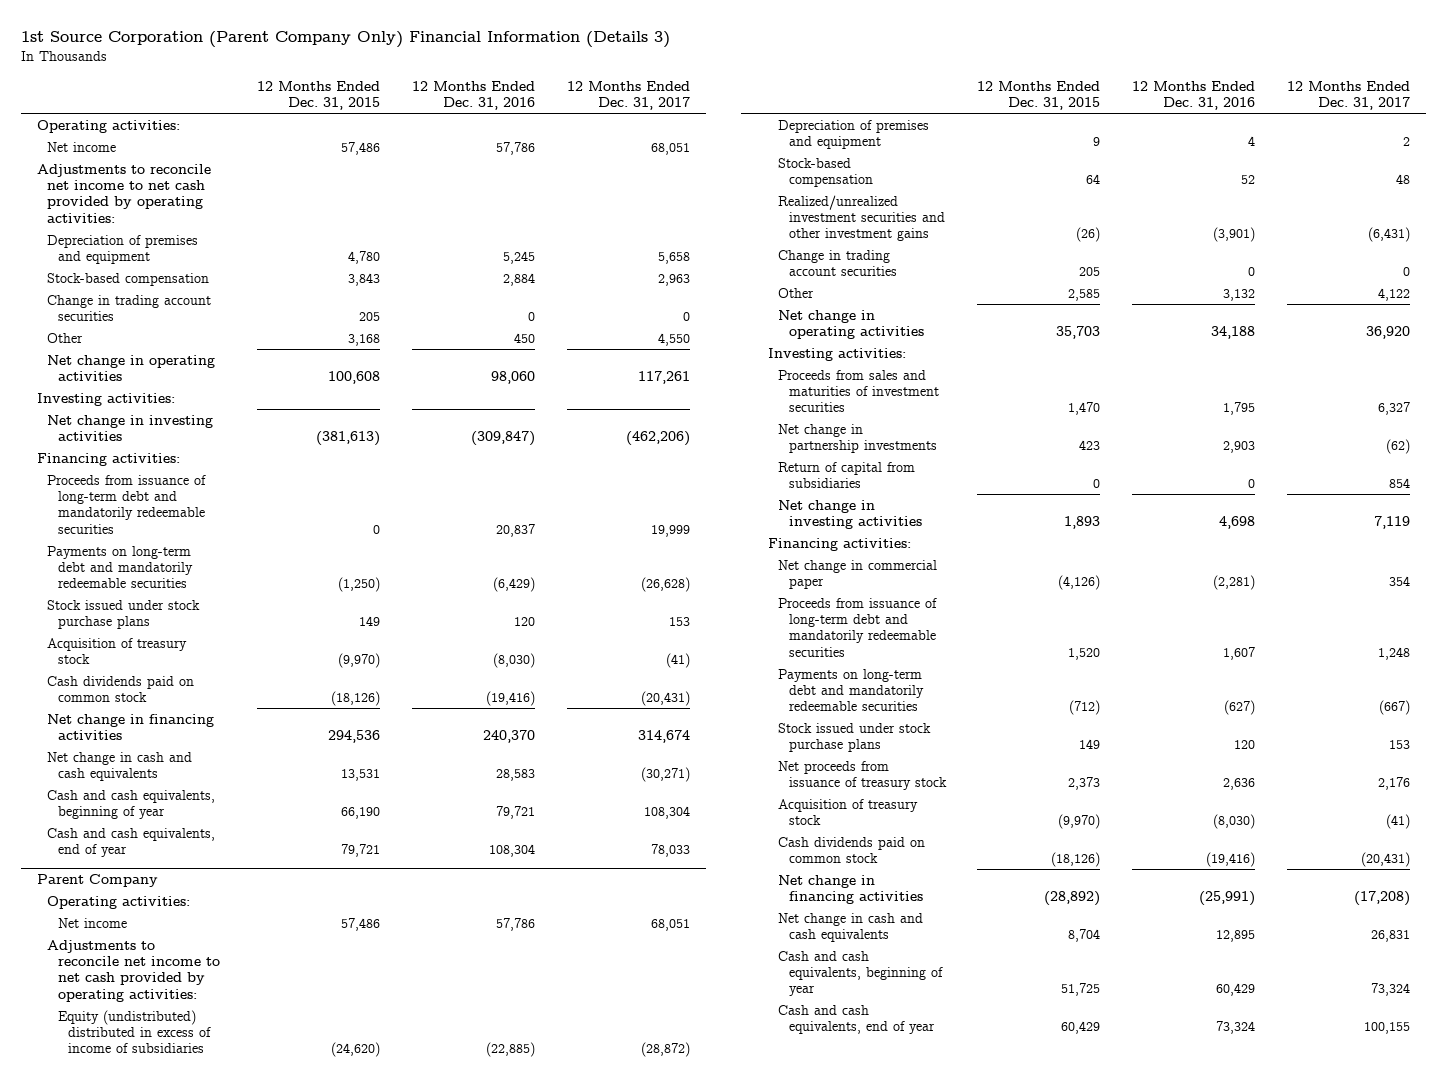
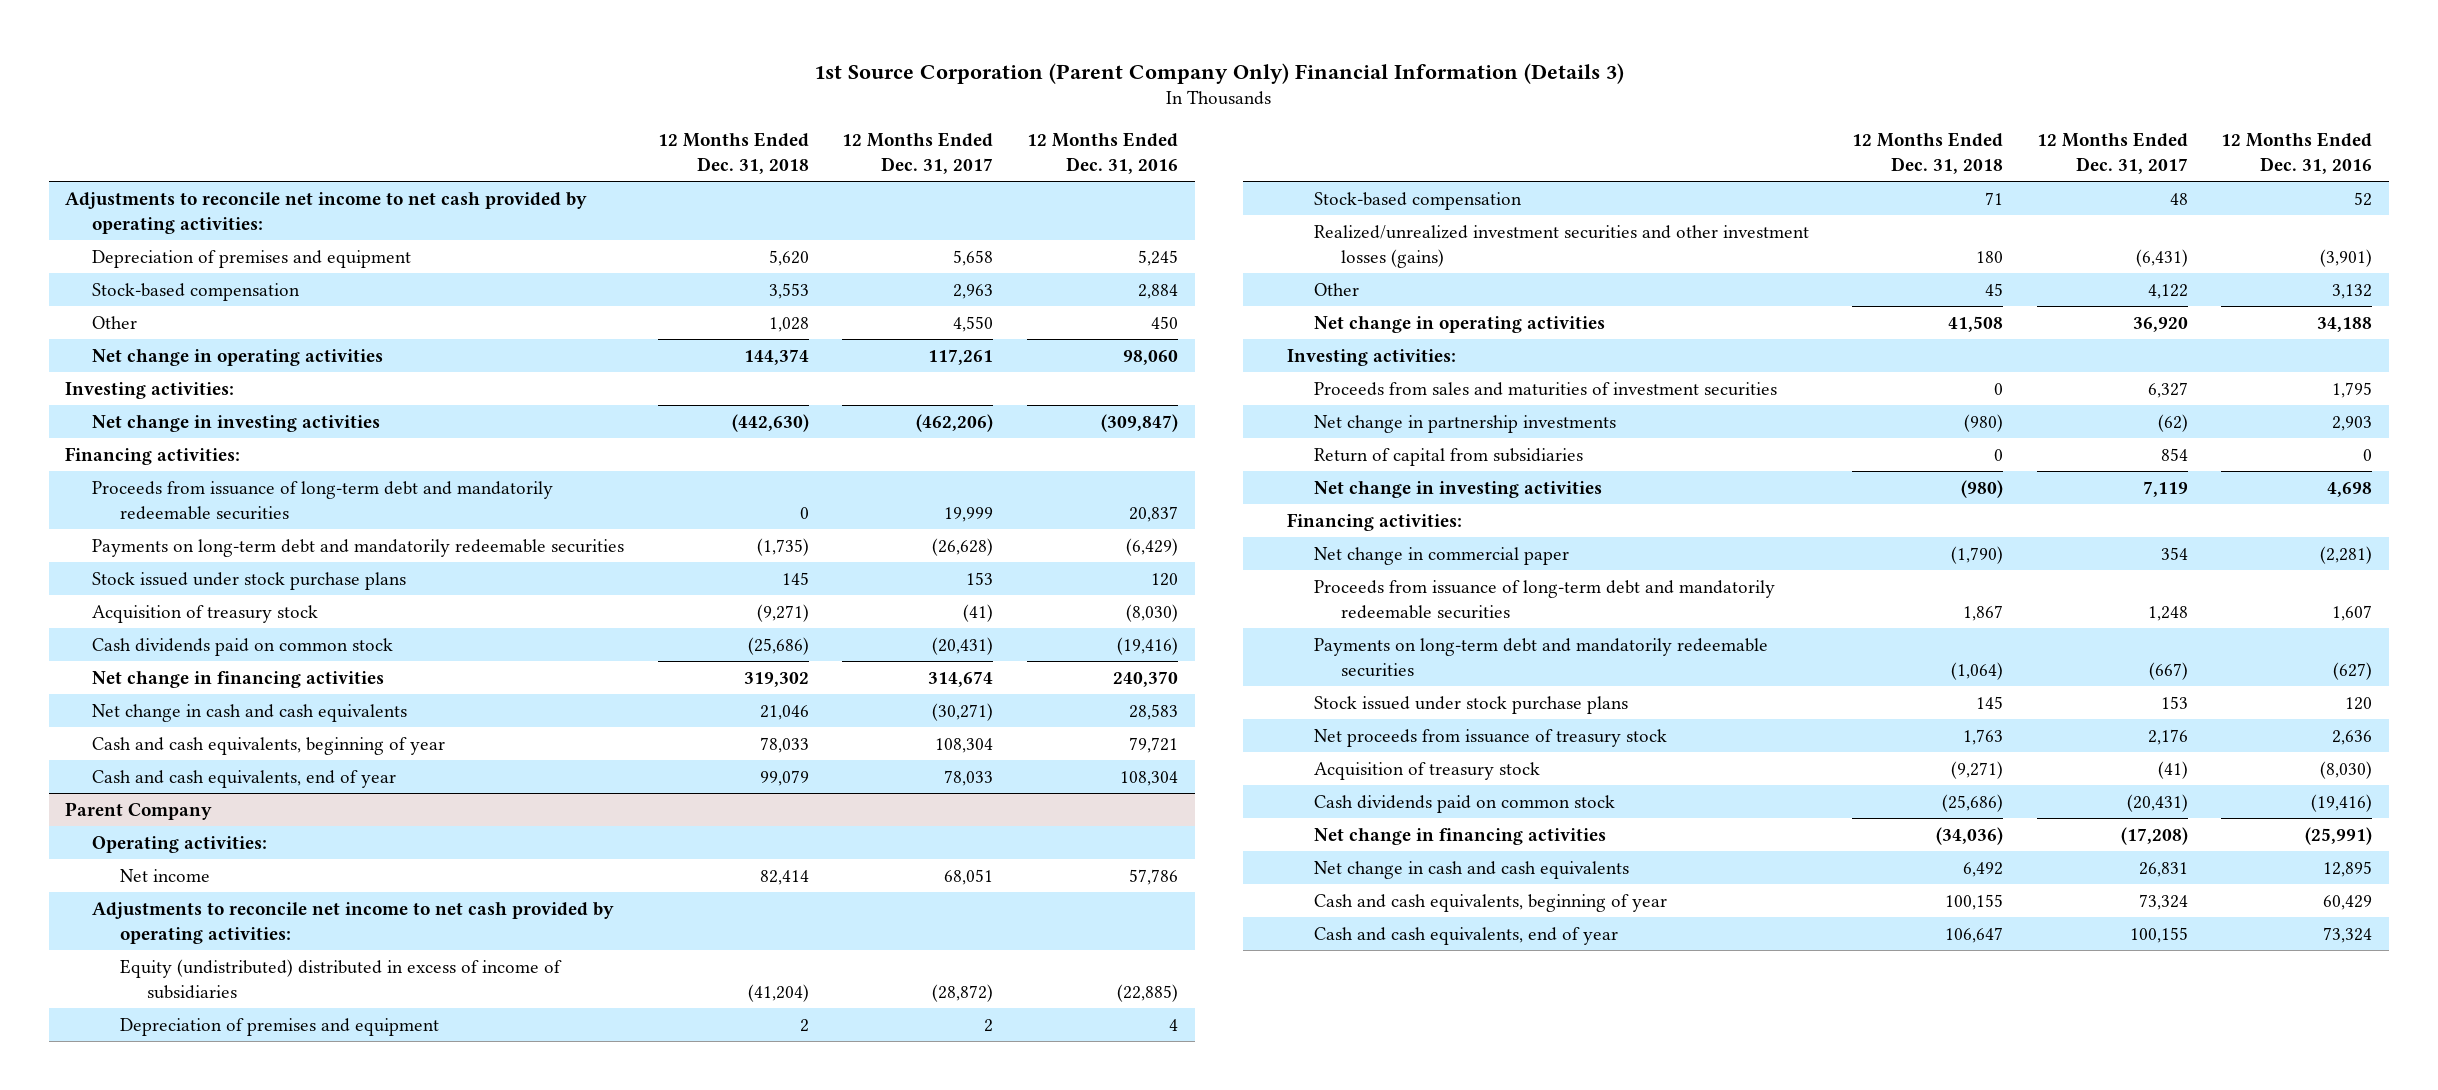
[257,81,381,111] 12 Months Ended Dec. 31, 2015 -> none
none -> [657,132,809,175] 12 Months Ended Dec. 31, 2018
[36,119,180,133] Operating activities: -> none
[47,141,117,152] Net income -> none
[47,294,212,322] Change in trading account securities -> none
[778,249,897,277] Change in trading account securities -> none
[778,194,945,242] Realized/unrealized investment securities and other investment gains -> [1313,224,1809,268] Realized/unrealized investment securities and other investment losses (gains)

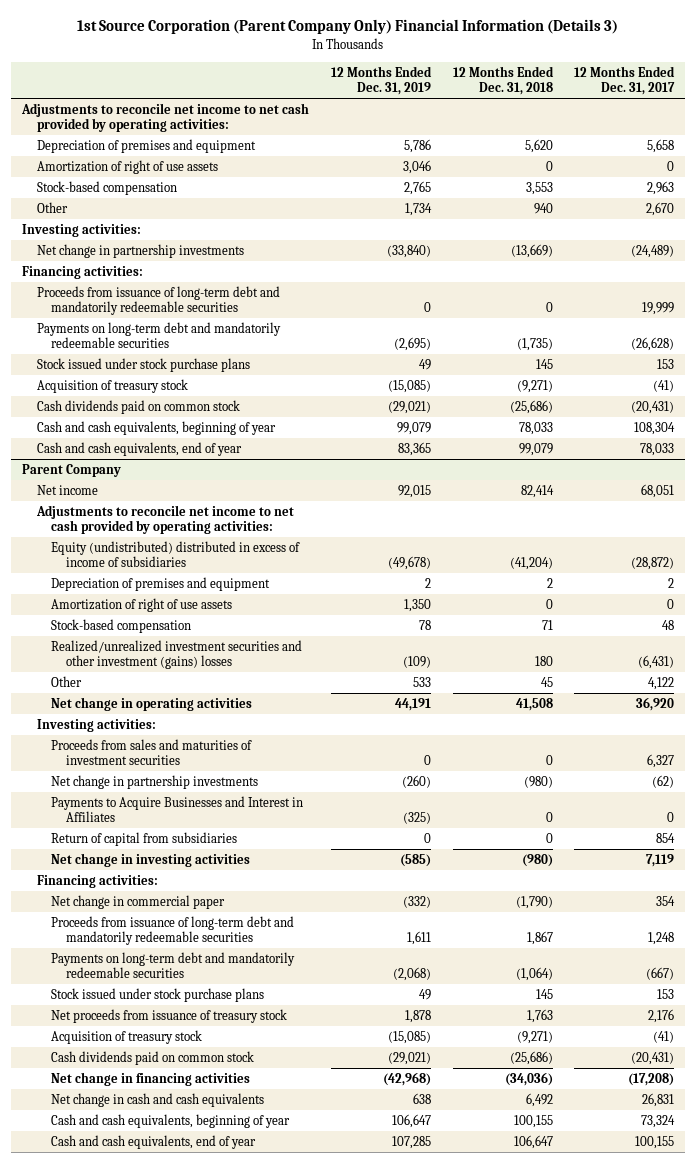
[1026,132,1178,175] 12 Months Ended Dec. 31, 2016 -> none
none -> [330,66,432,96] 12 Months Ended Dec. 31, 2019
none -> [36,159,218,174] Amortization of right of use assets
[92,348,384,366] Net change in operating activities -> none
[768,316,809,332] 1,028 -> [533,202,553,214] 940
[953,315,994,332] 4,550 -> [646,201,675,216] 2,670
[92,414,381,432] Net change in investing activities -> none
none -> [36,243,244,258] Net change in partnership investments
[92,670,385,688] Net change in financing activities -> none
[92,703,408,722] Net change in cash and cash equivalents -> none
[92,835,268,853] Operating activities: -> none
none -> [51,597,233,612] Amortization of right of use assets
[1313,224,1809,268] Realized/unrealized investment securities and other investment losses (gains) -> [51,639,303,670] Realized/unrealized investment securities and other investment (gains) losses
none -> [51,795,304,823] Payments to Acquire Businesses and Interest in Affiliates

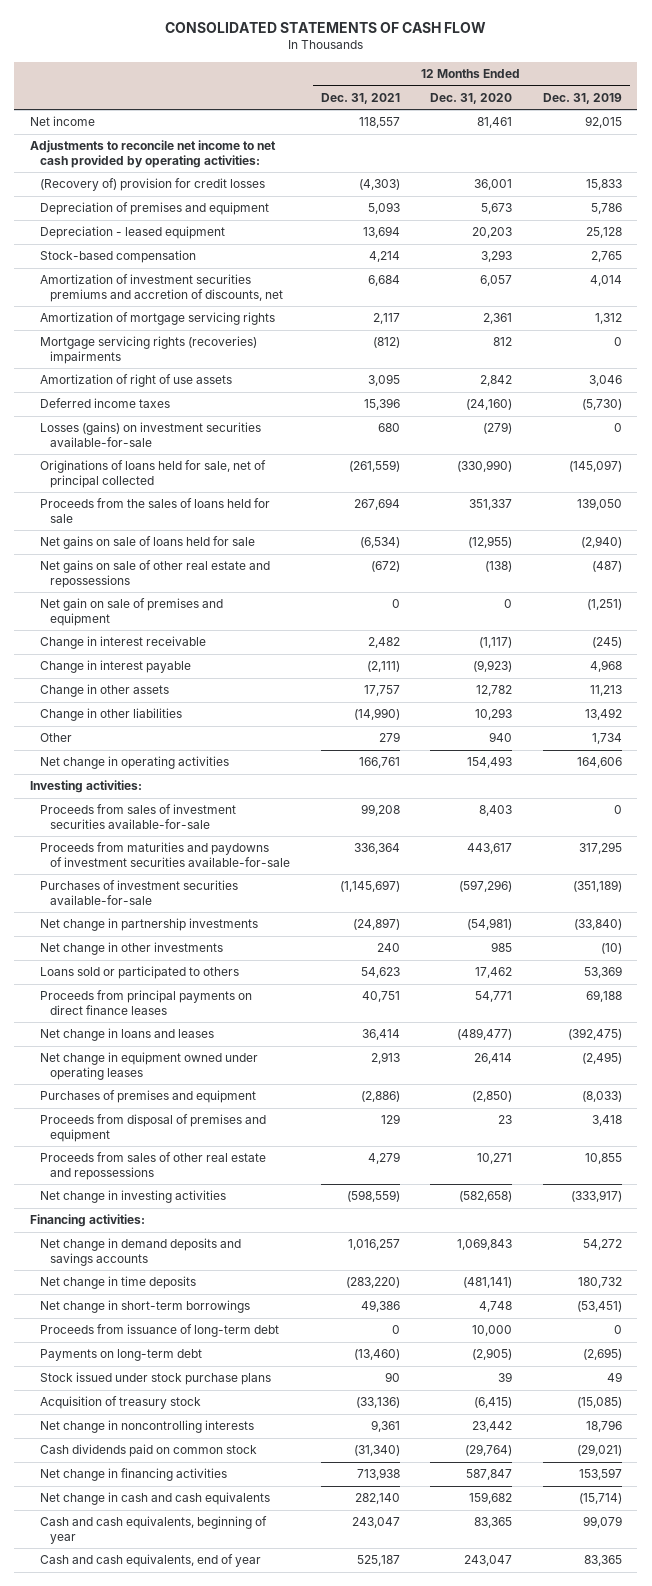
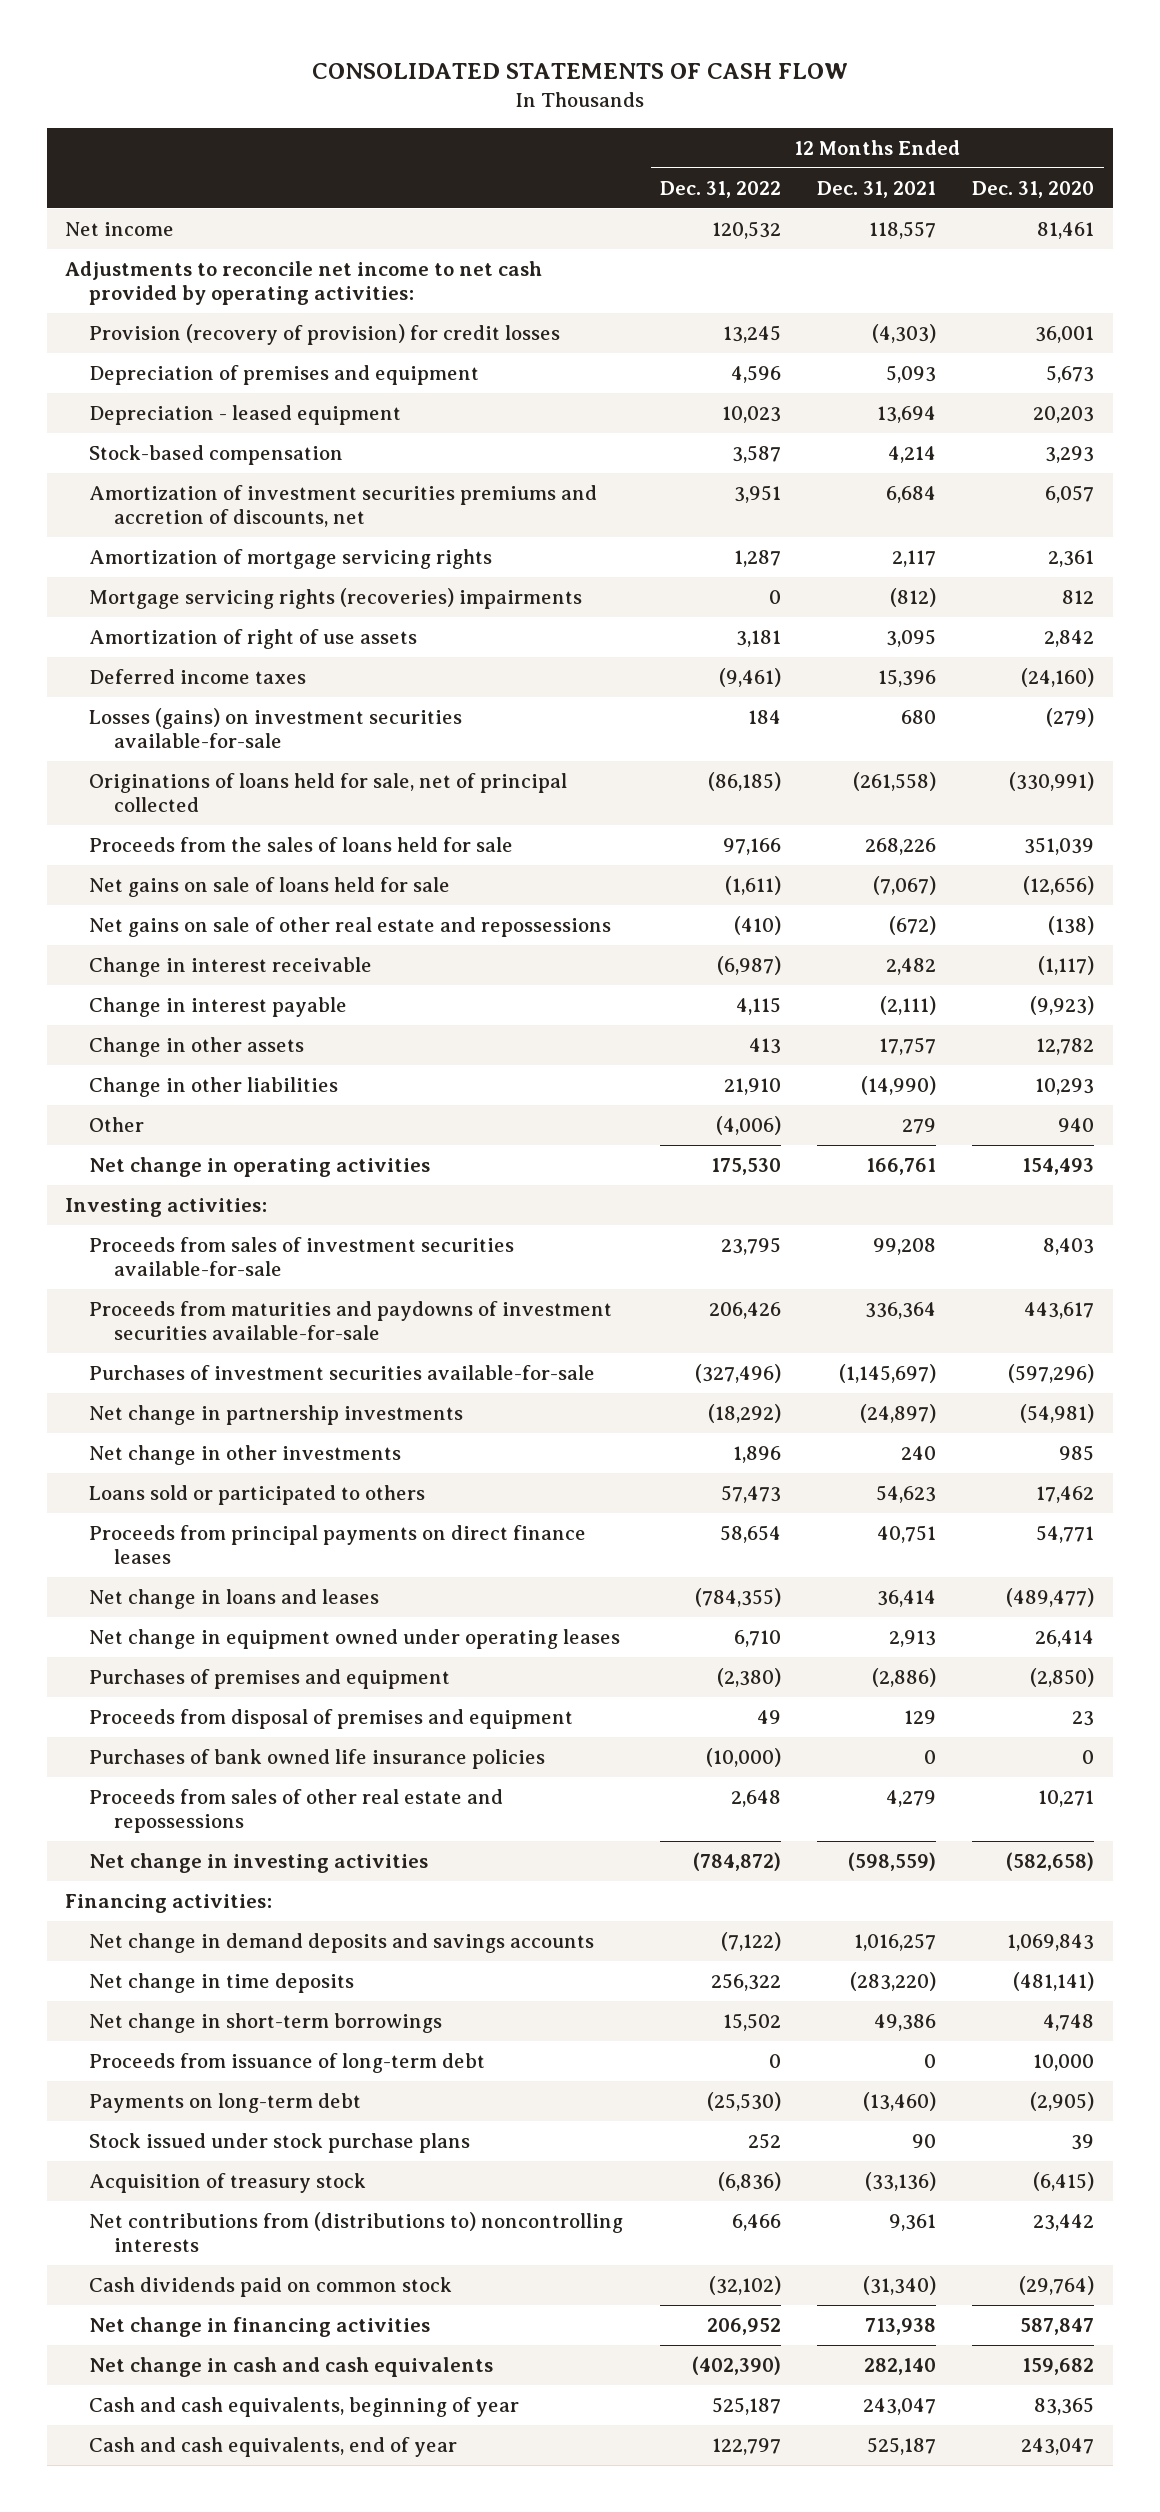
[543,92,623,104] Dec. 31, 2019 -> none
none -> [659,180,781,198] Dec. 31, 2022
[39,178,265,192] (Recovery of) provision for credit losses -> [89,324,561,346] Provision (recovery of provision) for credit losses
[348,460,400,473] (261,559) -> [853,772,937,792] (261,558)
[457,460,513,473] (330,990) -> [1009,772,1095,792] (330,991)
[353,498,400,511] 267,694 -> [865,838,937,856] 268,226
[469,499,513,511] 351,337 -> [1024,837,1095,856] 351,039
[359,537,400,549] (6,534) -> [873,876,937,896] (7,067)
[468,536,513,549] (12,955) -> [1023,876,1095,896] (12,656)
[39,598,223,626] Net gain on sale of premises and equipment -> none
none -> [89,1749,546,1770] Purchases of bank owned life insurance policies
[39,1420,254,1434] Net change in noncontrolling interests -> [89,2212,624,2252] Net contributions from (distributions to) noncontrolling interests

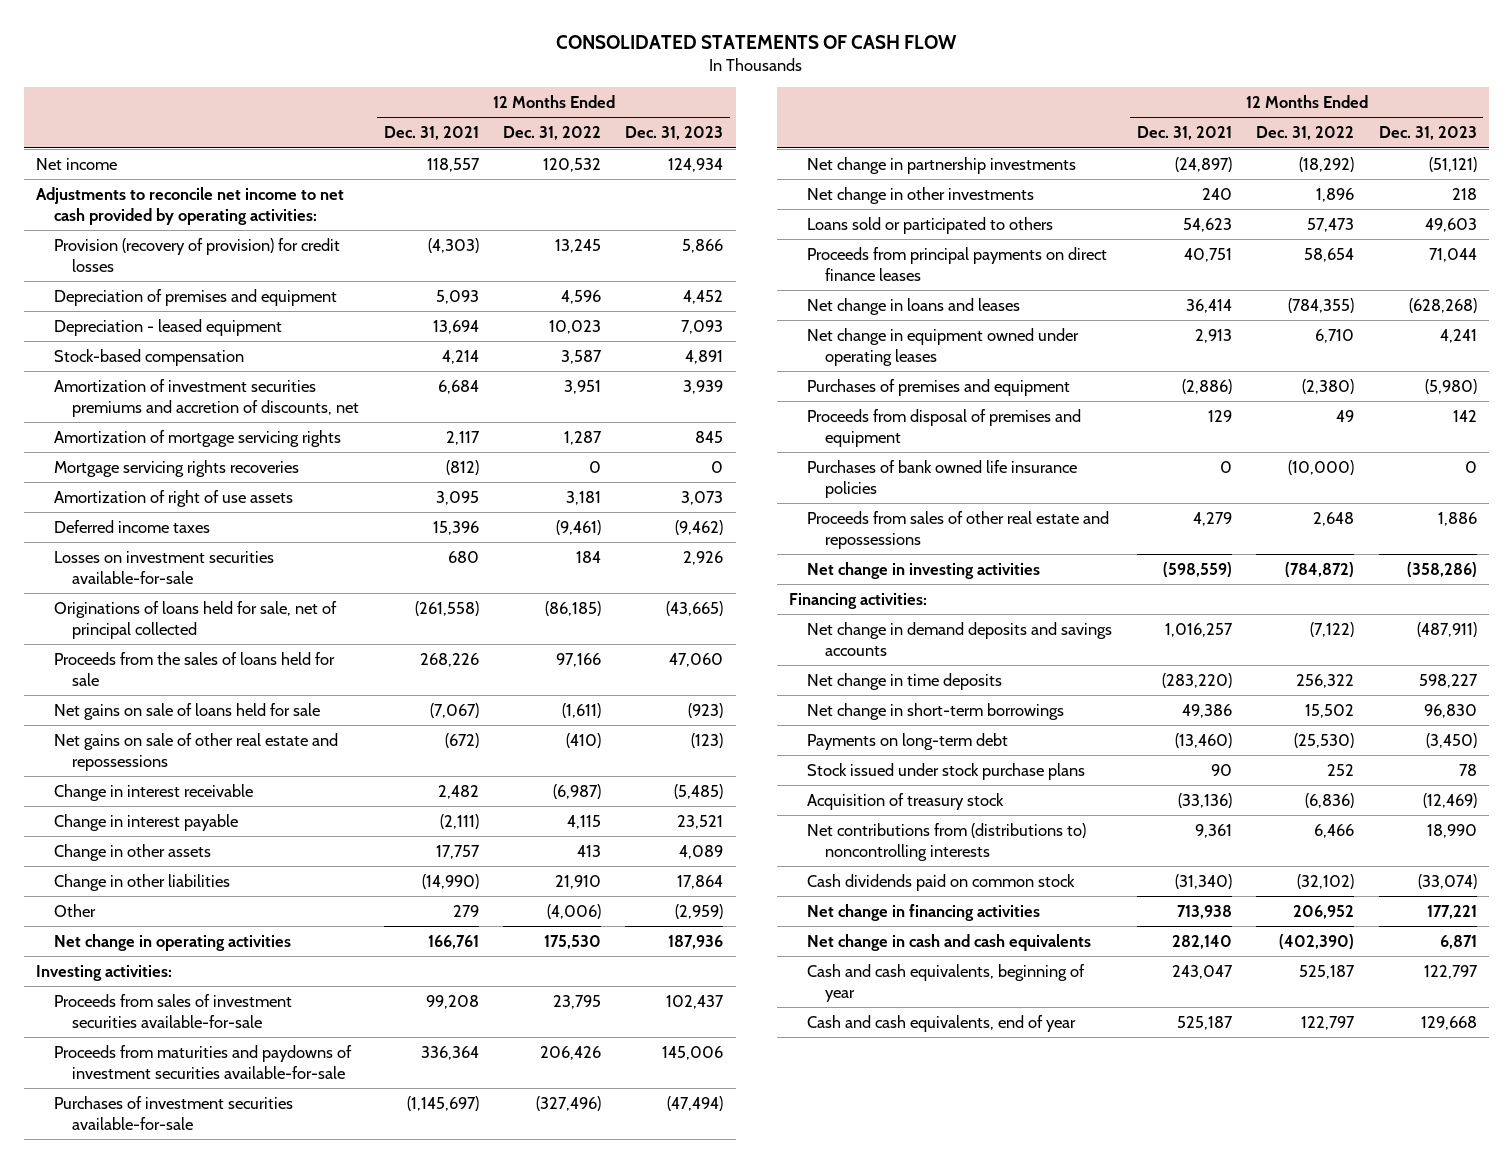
[972,180,1095,198] Dec. 31, 2020 -> none
none -> [625,126,724,141] Dec. 31, 2023
[89,588,583,610] Mortgage servicing rights (recoveries) impairments -> [53,459,299,477] Mortgage servicing rights recoveries
[89,708,463,748] Losses (gains) on investment securities available-for-sale -> [53,550,274,584] Losses on investment securities available-for-sale
[89,2053,486,2074] Proceeds from issuance of long-term debt -> none

